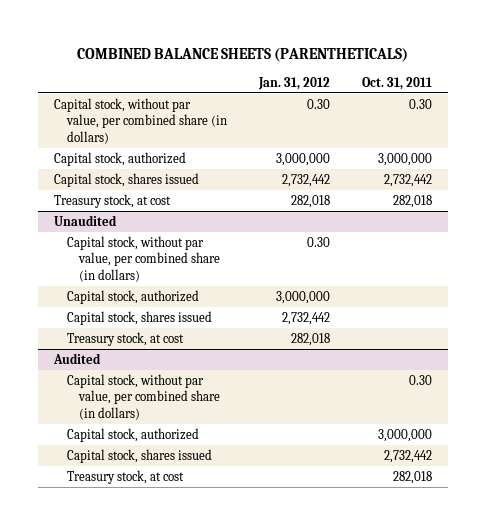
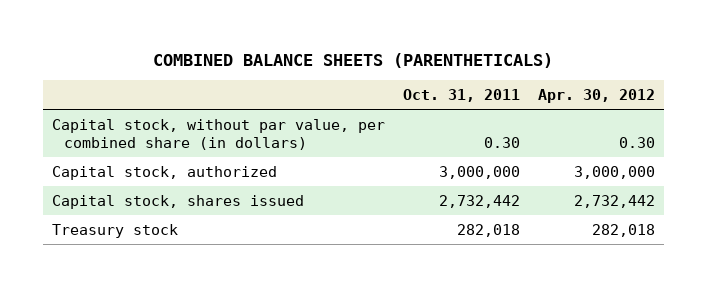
[257,76,330,90] Jan. 31, 2012 -> none
none -> [537,88,655,103] Apr. 30, 2012
[54,214,118,226] Unaudited -> none
[66,235,220,282] Capital stock, without par value, per combined share (in dollars) -> none
[66,289,199,304] Capital stock, authorized -> none
[66,310,212,325] Capital stock, shares issued -> none
[66,331,184,346] Treasury stock, at cost -> none
[53,352,102,364] Audited -> none
[66,373,220,420] Capital stock, without par value, per combined share (in dollars) -> none
[66,427,199,442] Capital stock, authorized -> none
[66,448,212,463] Capital stock, shares issued -> none
[66,469,184,484] Treasury stock, at cost -> none
[54,193,172,208] Treasury stock, at cost -> [52,223,179,238] Treasury stock

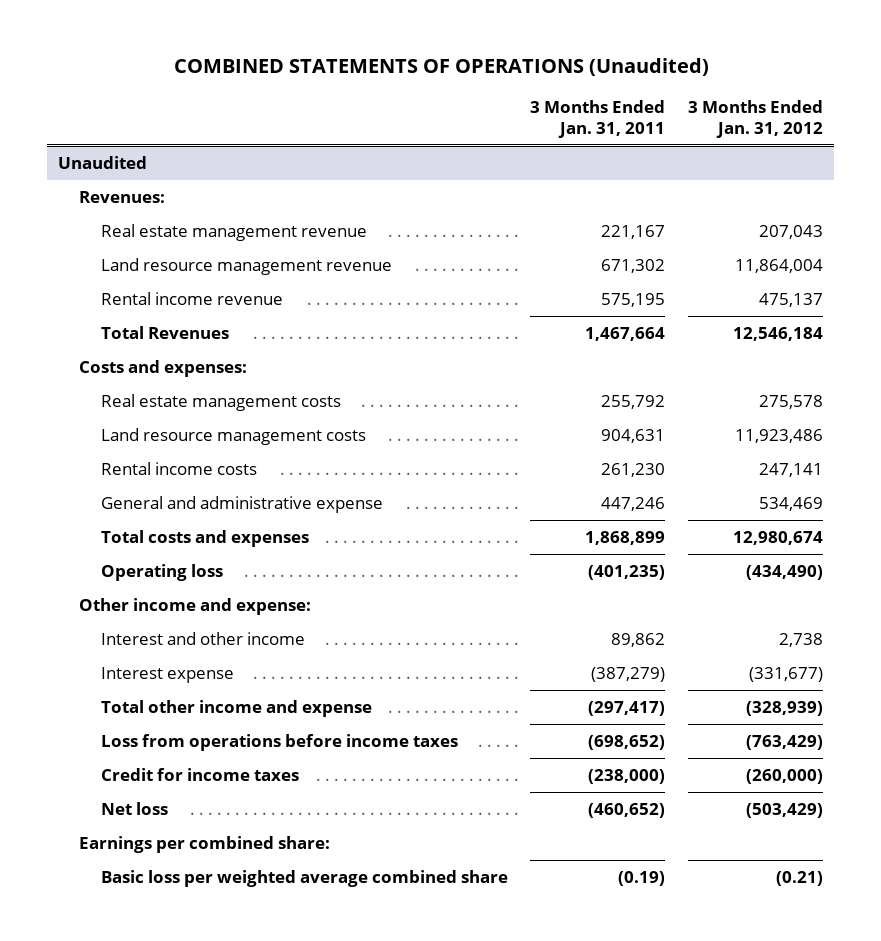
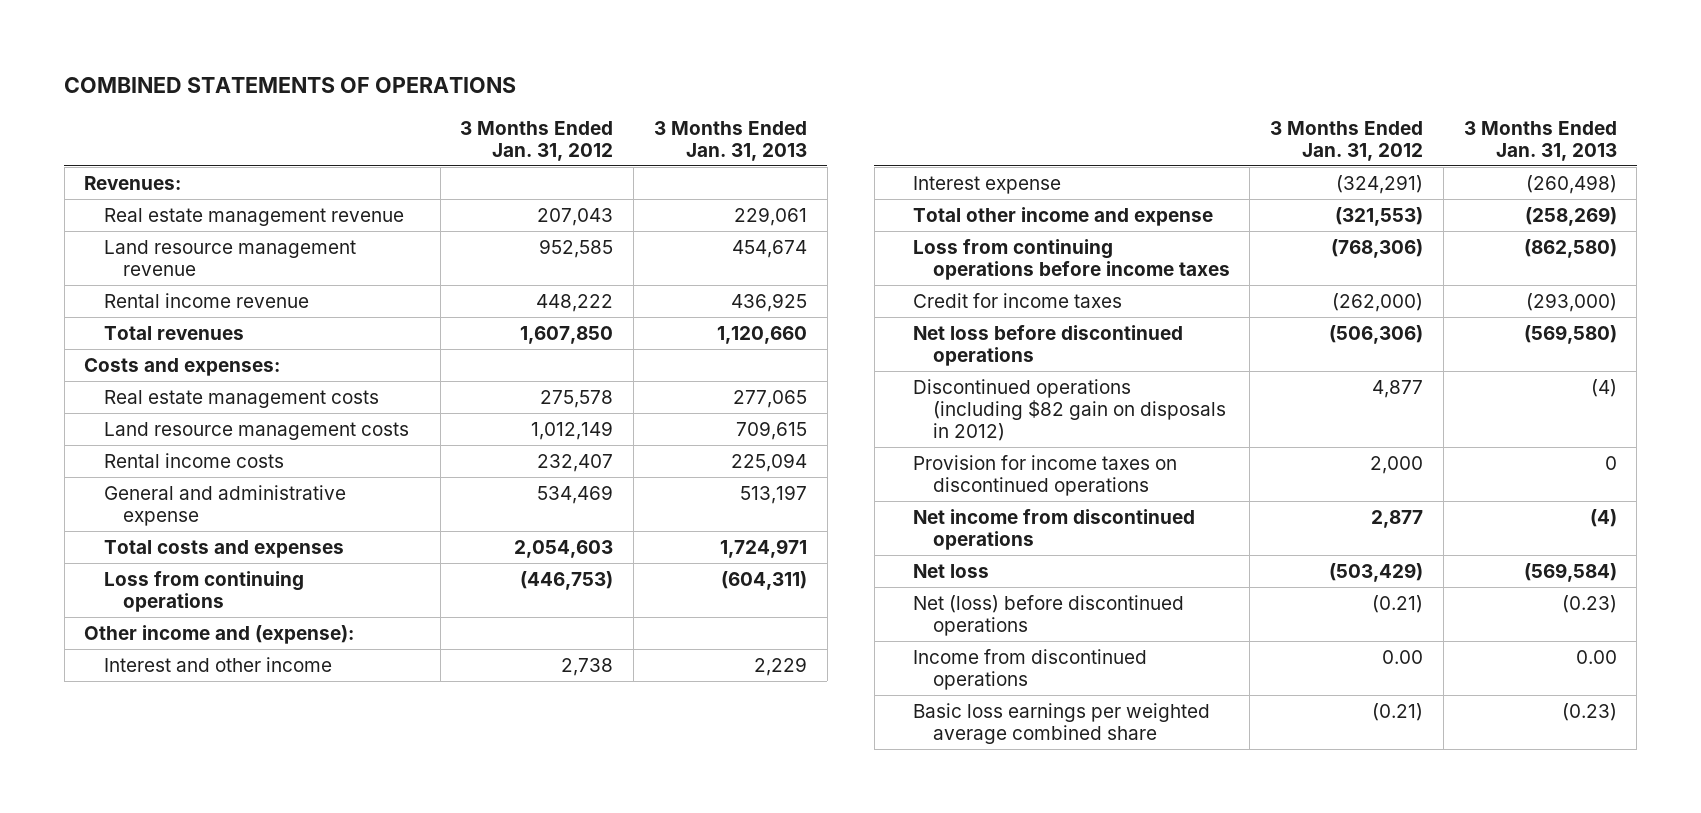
[173,58,709,77] COMBINED STATEMENTS OF OPERATIONS (Unaudited) -> [64,77,517,94] COMBINED STATEMENTS OF OPERATIONS
[530,99,666,138] 3 Months Ended Jan. 31, 2011 -> none
none -> [653,120,807,161] 3 Months Ended Jan. 31, 2013
[58,155,148,169] Unaudited -> none
[734,258,823,273] 11,864,004 -> [539,238,614,258] 952,585
[758,292,823,307] 475,137 -> [536,293,614,312] 448,222
[100,325,229,339] Total Revenues -> [103,325,244,340] Total revenues
[732,326,823,341] 12,546,184 -> [520,325,614,344] 1,607,850
[734,428,823,443] 11,923,486 -> [531,420,614,440] 1,012,149
[758,462,823,477] 247,141 -> [537,453,614,472] 232,407
[100,563,223,581] Operating loss -> none
[732,530,823,545] 12,980,674 -> [514,539,614,558] 2,054,603
none -> [103,570,304,612] Loss from continuing operations
[79,597,312,615] Other income and expense: -> [84,624,355,644] Other income and (expense):
[748,666,823,682] (331,677) -> [1336,174,1424,194] (324,291)
[745,700,823,716] (328,939) -> [1335,206,1424,226] (321,553)
[100,733,458,751] Loss from operations before income taxes -> [913,238,1230,280] Loss from continuing operations before income taxes
[745,734,823,750] (763,429) -> [1331,238,1424,258] (768,306)
[745,768,823,784] (260,000) -> [1332,292,1424,312] (262,000)
none -> [913,324,1184,366] Net loss before discontinued operations
none -> [913,378,1226,441] Discontinued operations (including $82 gain on disposals in 2012)
none -> [913,454,1178,496] Provision for income taxes on discontinued operations
none -> [913,508,1196,550] Net income from discontinued operations
[79,835,331,853] Earnings per combined share: -> none
none -> [913,594,1185,636] Net (loss) before discontinued operations
none -> [913,648,1148,690] Income from discontinued operations
[100,869,508,887] Basic loss per weighted average combined share -> [913,702,1211,744] Basic loss earnings per weighted average combined share

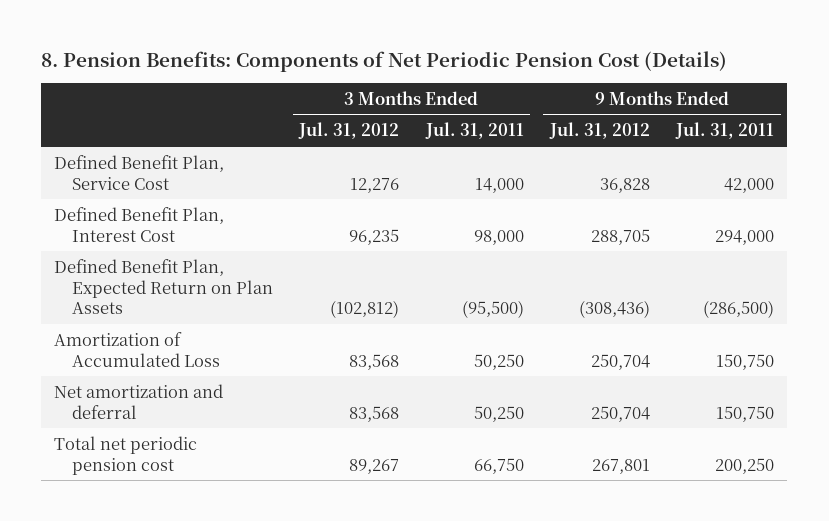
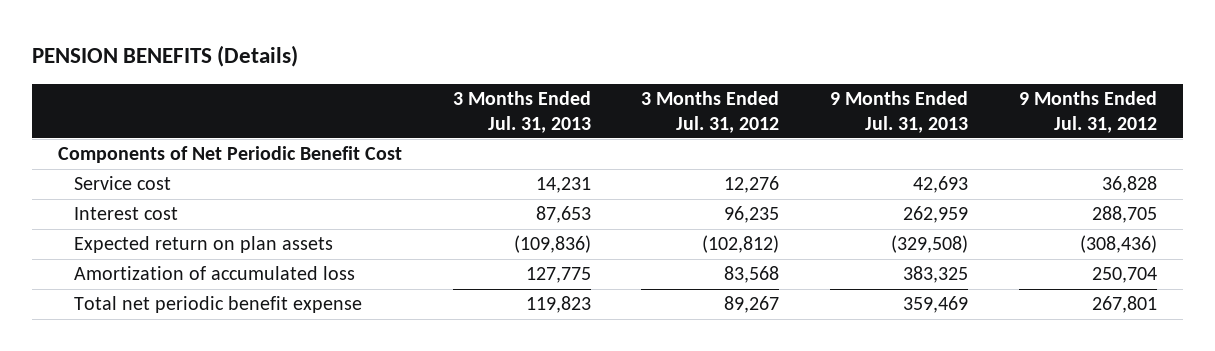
[41,50,728,72] 8. Pension Benefits: Components of Net Periodic Pension Cost (Details) -> [32,45,299,68] PENSION BENEFITS (Details)
[424,122,524,140] Jul. 31, 2011 -> none
[675,122,775,140] Jul. 31, 2011 -> none
none -> [452,90,591,133] 3 Months Ended Jul. 31, 2013
none -> [830,90,969,133] 9 Months Ended Jul. 31, 2013
[54,331,221,367] Amortization of Accumulated Loss -> none
none -> [57,146,402,164] Components of Net Periodic Benefit Cost
[54,154,225,190] Defined Benefit Plan, Service Cost -> [74,176,172,191] Service cost
[54,206,225,242] Defined Benefit Plan, Interest Cost -> [74,207,179,221] Interest cost
[54,258,274,315] Defined Benefit Plan, Expected Return on Plan Assets -> [74,236,334,254] Expected return on plan assets
[54,383,224,419] Net amortization and deferral -> [74,266,356,281] Amortization of accumulated loss
[54,435,198,475] Total net periodic pension cost -> [74,296,363,314] Total net periodic benefit expense

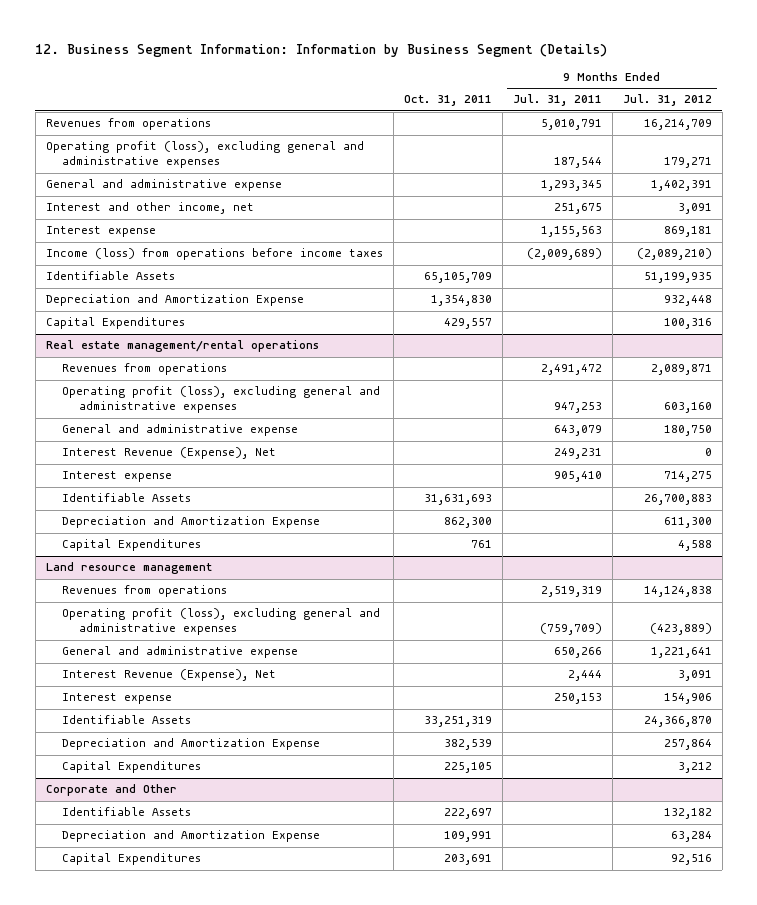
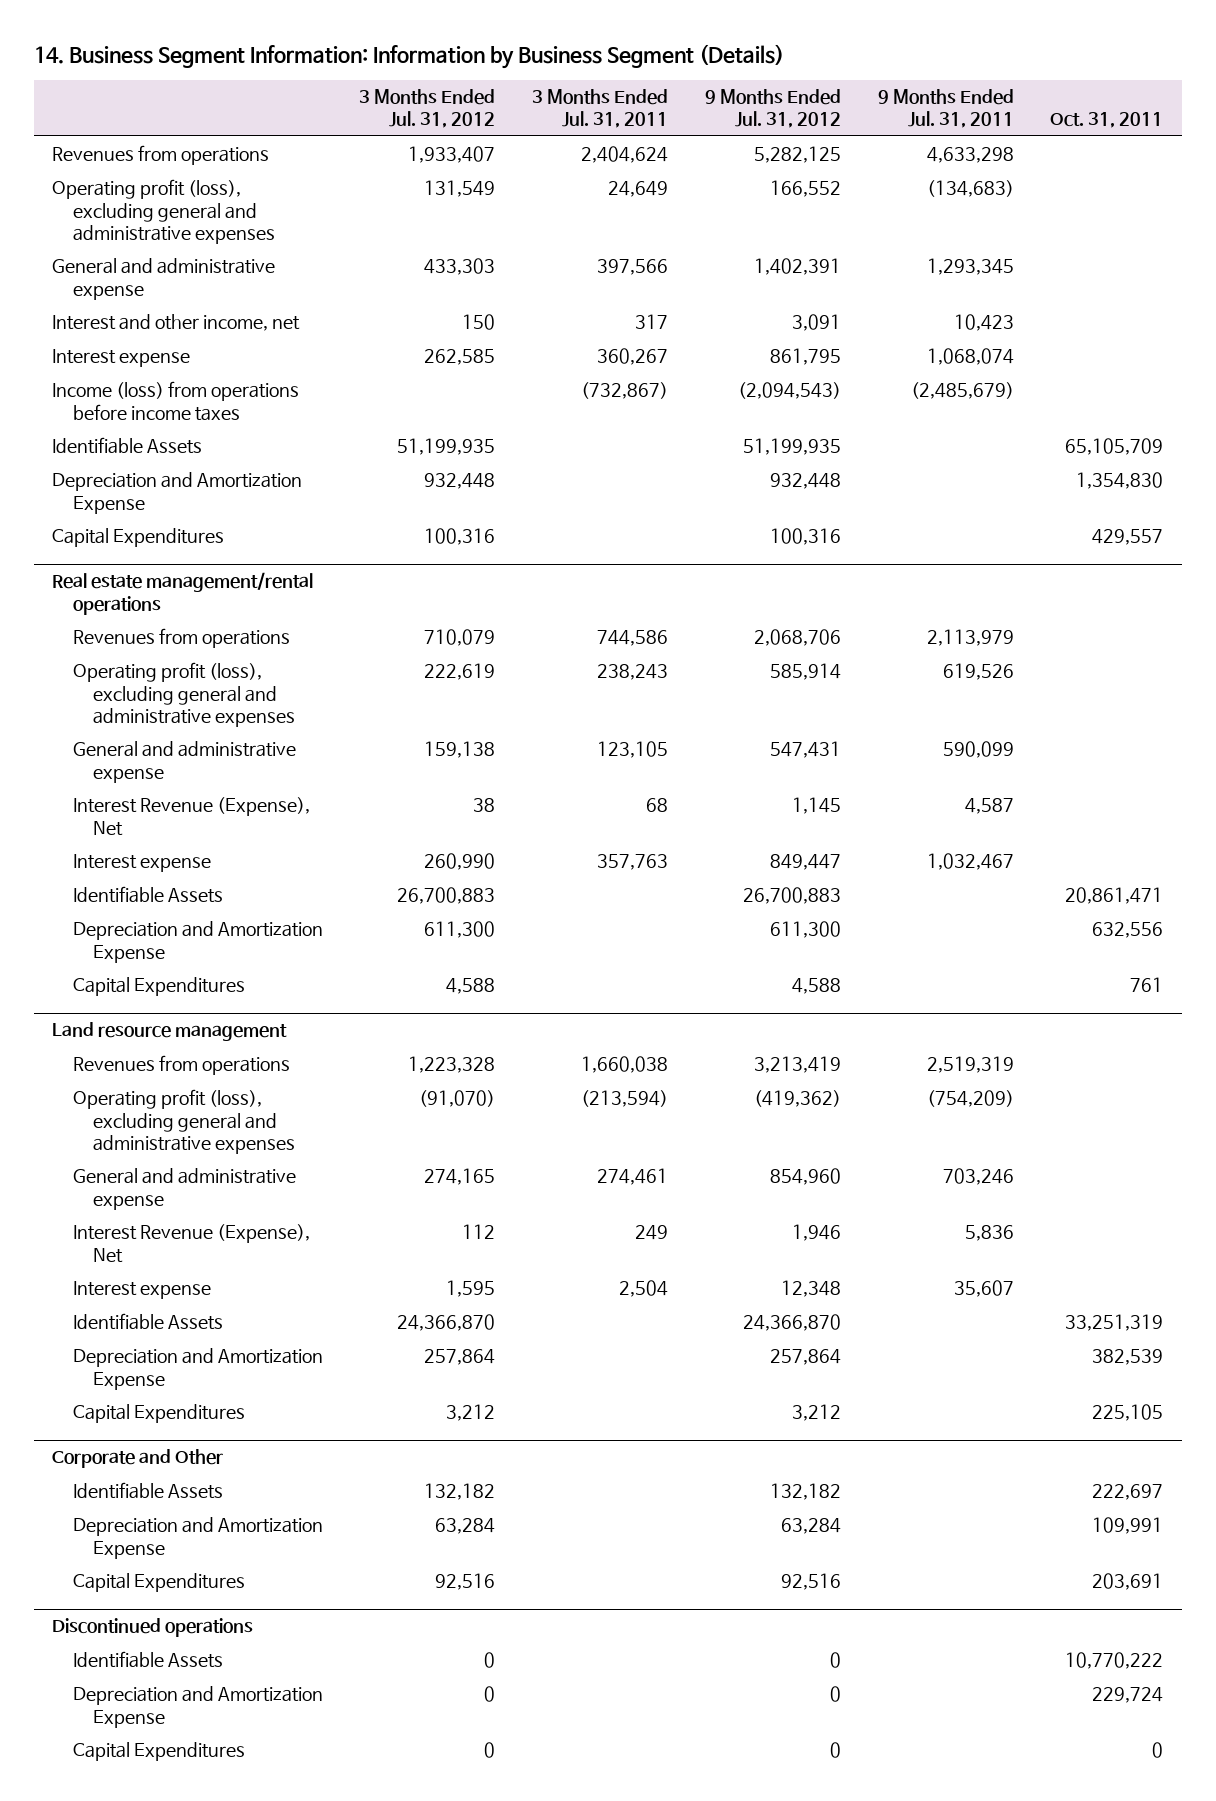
[35,43,608,57] 12. Business Segment Information: Information by Business Segment (Details) -> [34,43,785,69] 14. Business Segment Information: Information by Business Segment (Details)
none -> [359,89,496,129] 3 Months Ended Jul. 31, 2012
none -> [532,89,669,129] 3 Months Ended Jul. 31, 2011
[540,119,602,131] 5,010,791 -> [926,147,1014,164] 4,633,298
[643,119,712,131] 16,214,709 -> [753,146,841,164] 5,282,125
[553,157,602,169] 187,544 -> [926,180,1014,198] (134,683)
[663,157,712,169] 179,271 -> [769,180,841,198] 166,552
[553,203,602,215] 251,675 -> [953,314,1014,332] 10,423
[540,226,602,238] 1,155,563 -> [926,348,1014,366] 1,068,074
[663,226,712,238] 869,181 -> [769,348,841,366] 861,795
[526,248,602,261] (2,009,689) -> [910,382,1014,400] (2,485,679)
[636,248,712,261] (2,089,210) -> [737,382,841,400] (2,094,543)
[540,364,602,376] 2,491,472 -> [926,629,1014,647] 2,113,979
[650,364,712,376] 2,089,871 -> [753,629,841,647] 2,068,706
[553,402,602,414] 947,253 -> [942,663,1014,681] 619,526
[663,402,712,414] 603,160 -> [769,663,841,681] 585,914
[553,425,602,437] 643,079 -> [942,741,1014,759] 590,099
[663,425,712,437] 180,750 -> [769,741,841,759] 547,431
[553,448,602,460] 249,231 -> [964,798,1014,815] 4,587
[704,448,712,457] 0 -> [791,797,841,815] 1,145
[553,471,602,483] 905,410 -> [926,853,1014,871] 1,032,467
[663,471,712,483] 714,275 -> [769,854,841,871] 849,447
[423,494,492,506] 31,631,693 -> [1065,887,1164,905] 20,861,471
[443,517,492,529] 862,300 -> [1092,922,1164,939] 632,556
[643,586,712,598] 14,124,838 -> [753,1056,841,1074] 3,213,419
[539,623,602,636] (759,709) -> [926,1090,1014,1108] (754,209)
[649,623,712,636] (423,889) -> [753,1090,841,1108] (419,362)
[553,647,602,659] 650,266 -> [942,1168,1014,1186] 703,246
[650,647,712,659] 1,221,641 -> [769,1168,841,1186] 854,960
[567,670,602,682] 2,444 -> [964,1225,1014,1242] 5,836
[677,670,712,682] 3,091 -> [791,1224,841,1242] 1,946
[553,693,602,705] 250,153 -> [953,1280,1014,1298] 35,607
[663,693,712,705] 154,906 -> [780,1280,841,1298] 12,348
none -> [52,1618,254,1638] Discontinued operations
none -> [72,1651,223,1669] Identifiable Assets
none -> [72,1686,323,1728] Depreciation and Amortization Expense
none -> [72,1742,245,1762] Capital Expenditures

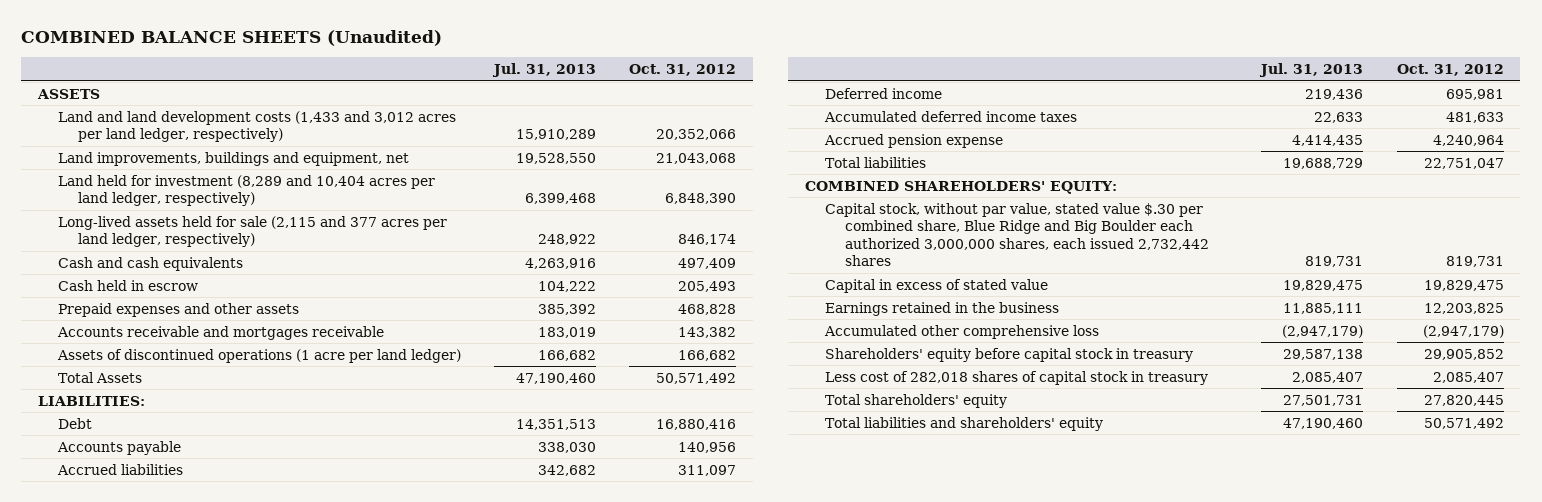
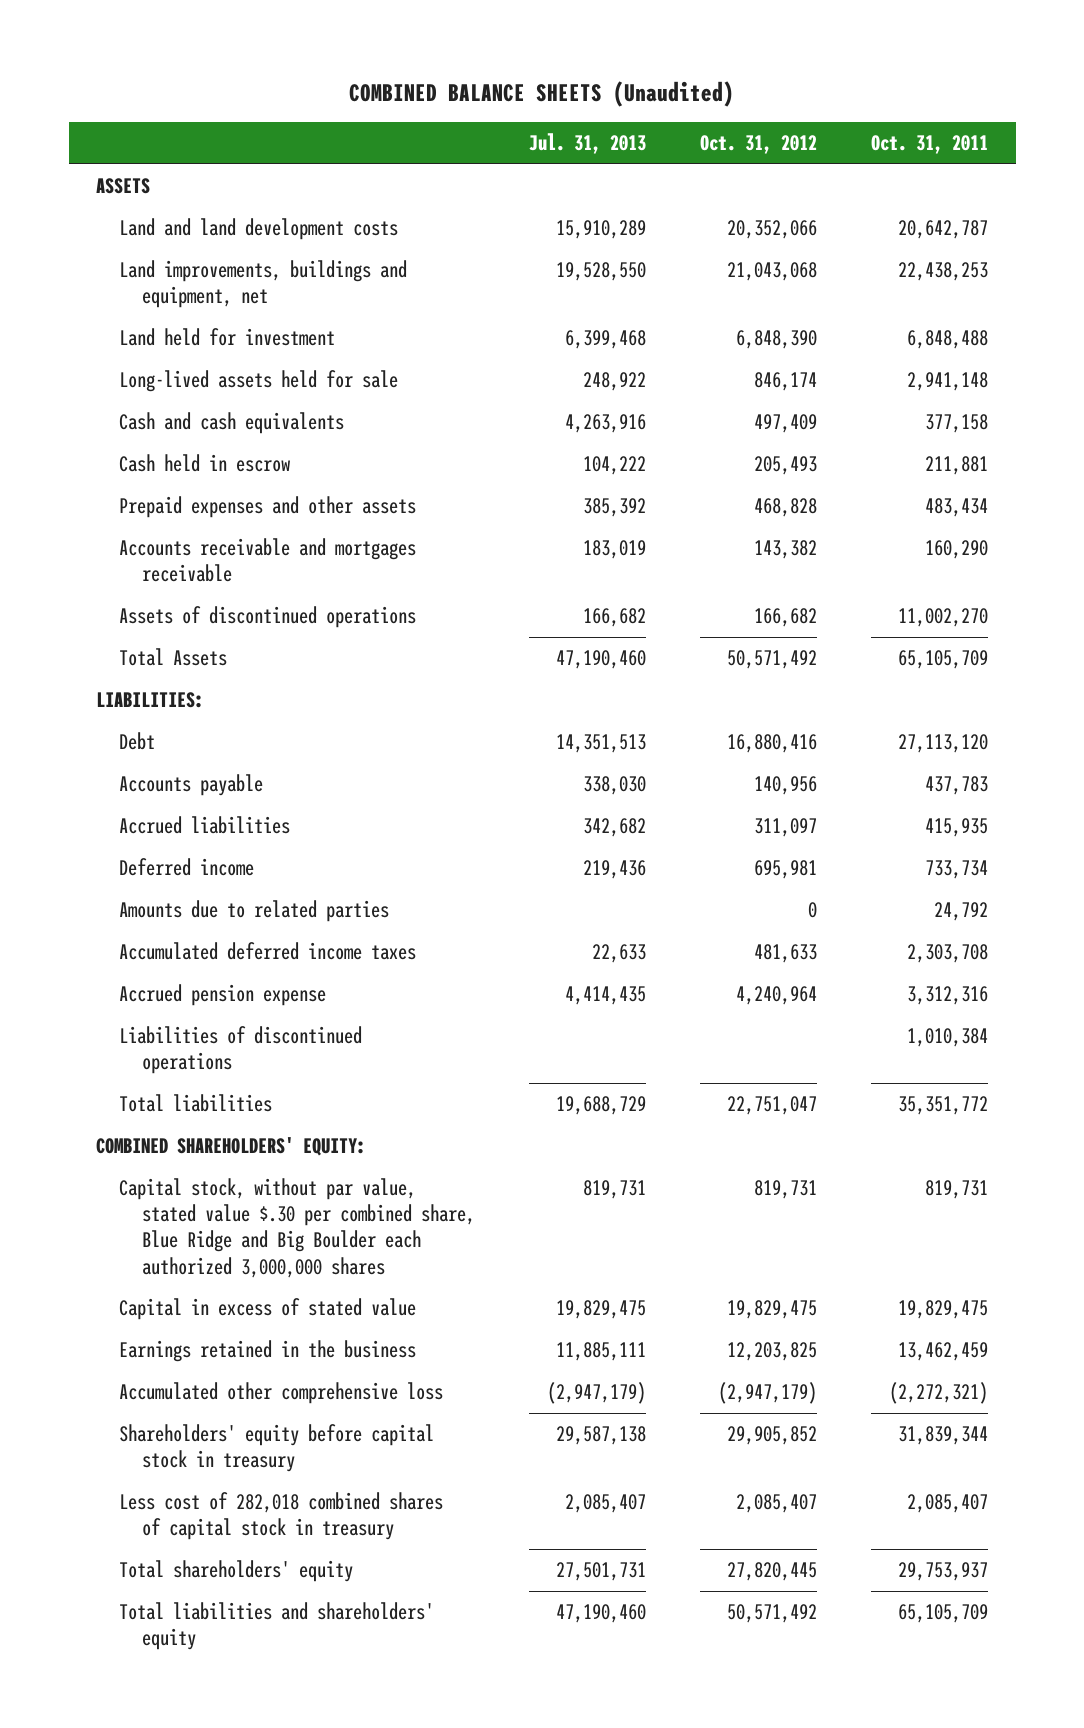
none -> [871,135,989,155] Oct. 31, 2011
[58,110,457,143] Land and land development costs (1,433 and 3,012 acres per land ledger, respectively) -> [118,218,398,241] Land and land development costs
[58,174,436,207] Land held for investment (8,289 and 10,404 acres per land ledger, respectively) -> [118,328,335,347] Land held for investment
[58,215,448,248] Long-lived assets held for sale (2,115 and 377 acres per land ledger, respectively) -> [118,370,398,393] Long-lived assets held for sale
[57,348,462,363] Assets of discontinued operations (1 acre per land ledger) -> [118,606,416,629] Assets of discontinued operations
none -> [118,900,389,923] Amounts due to related parties
none -> [118,1026,362,1075] Liabilities of discontinued operations
[825,202,1210,267] Capital stock, without par value, stated value $.30 per combined share, Blue Ridge and Big Boulder each authorized 3,000,000 shares, each issued 2,732,442 shares -> [118,1178,475,1278] Capital stock, without par value, stated value $.30 per combined share, Blue Ridge and Big Boulder each authorized 3,000,000 shares
[825,370,1209,385] Less cost of 282,018 shares of capital stock in treasury -> [118,1492,443,1541] Less cost of 282,018 combined shares of capital stock in treasury

